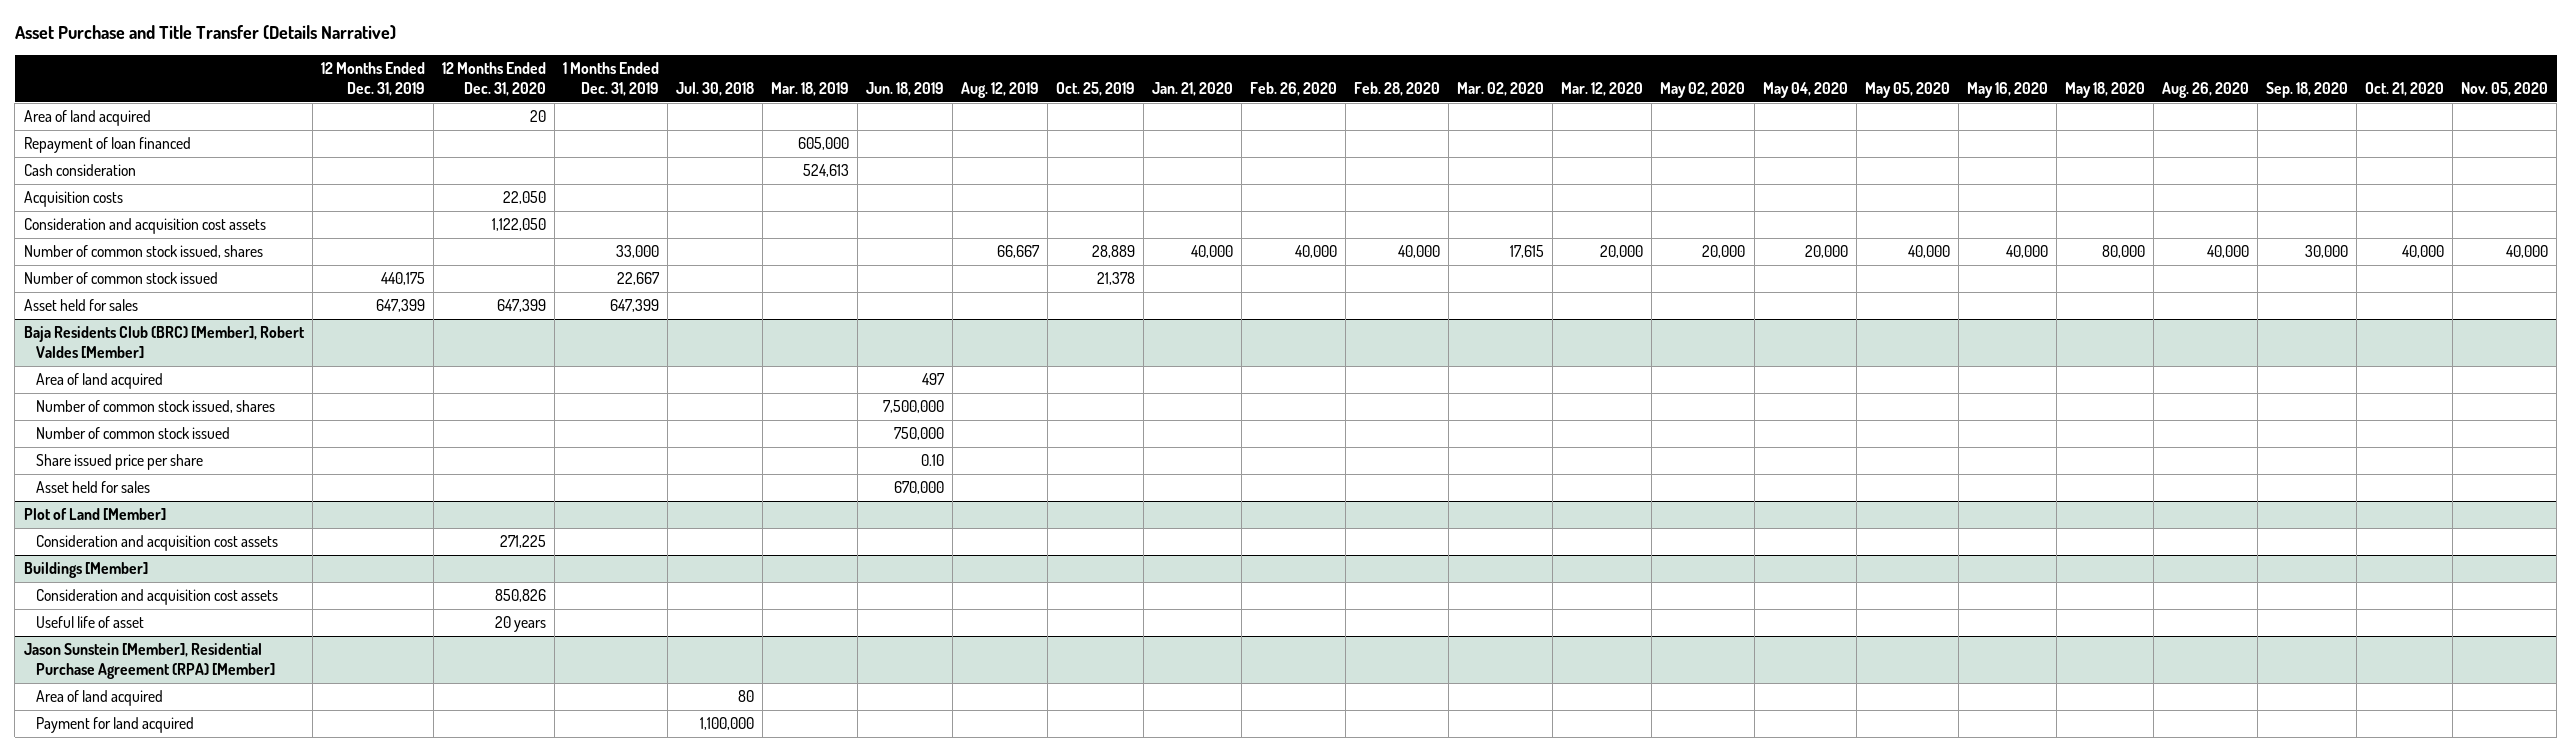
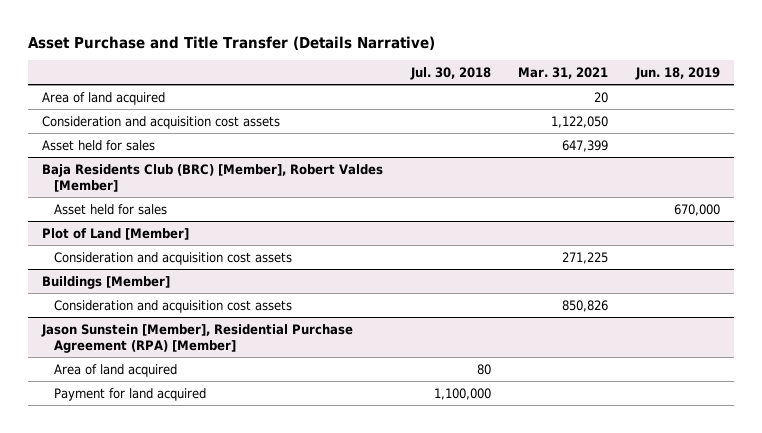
[320,62,425,97] 12 Months Ended Dec. 31, 2019 -> none
[441,62,546,97] 12 Months Ended Dec. 31, 2020 -> none
[562,62,659,97] 1 Months Ended Dec. 31, 2019 -> none
[770,82,849,97] Mar. 18, 2019 -> none
[961,82,1040,99] Aug. 12, 2019 -> none
[1056,82,1136,97] Oct. 25, 2019 -> none
[1152,82,1234,97] Jan. 21, 2020 -> none
[1250,82,1338,97] Feb. 26, 2020 -> none
[1354,82,1441,97] Feb. 28, 2020 -> none
[1457,82,1545,97] Mar. 02, 2020 -> none
[1561,82,1644,97] Mar. 12, 2020 -> none
[1660,82,1746,99] May 02, 2020 -> none
[1762,82,1848,99] May 04, 2020 -> none
[1864,82,1950,99] May 05, 2020 -> none
[1966,82,2048,99] May 16, 2020 -> none
[2064,82,2145,99] May 18, 2020 -> none
[2161,82,2249,99] Aug. 26, 2020 -> none
[2265,82,2348,99] Sep. 18, 2020 -> none
[2364,82,2444,97] Oct. 21, 2020 -> none
[2461,82,2549,97] Nov. 05, 2020 -> none
none -> [518,66,609,79] Mar. 31, 2021
[23,137,191,154] Repayment of loan financed -> none
[23,164,136,177] Cash consideration -> none
[23,191,123,208] Acquisition costs -> none
[23,245,263,259] Number of common stock issued, shares -> none
[23,272,218,285] Number of common stock issued -> none
[36,373,164,390] Area of land acquired -> none
[36,400,276,414] Number of common stock issued, shares -> none
[36,427,231,440] Number of common stock issued -> none
[36,454,204,471] Share issued price per share -> none
[36,616,145,629] Useful life of asset -> none

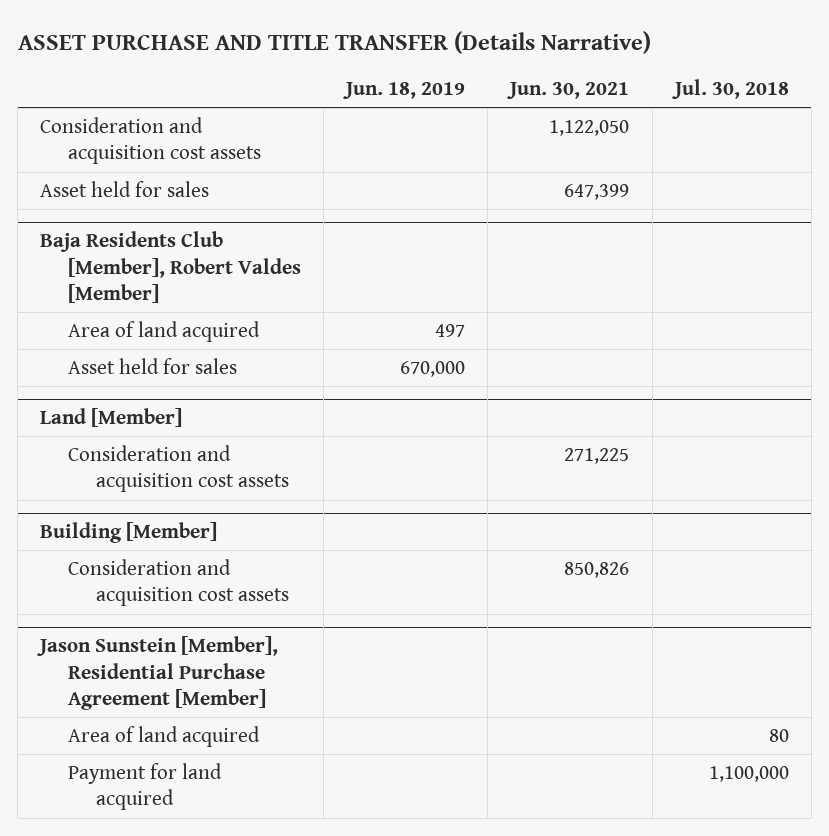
[28,35,436,50] Asset Purchase and Title Transfer (Details Narrative) -> [17,30,651,54] ASSET PURCHASE AND TITLE TRANSFER (Details Narrative)
[518,66,609,79] Mar. 31, 2021 -> none
none -> [507,82,630,100] Jun. 30, 2021
[42,91,166,105] Area of land acquired -> none
[42,163,384,192] Baja Residents Club (BRC) [Member], Robert Valdes [Member] -> [40,231,302,303] Baja Residents Club [Member], Robert Valdes [Member]
none -> [68,320,261,342] Area of land acquired
[42,227,190,240] Plot of Land [Member] -> [40,408,183,428] Land [Member]
[42,275,171,289] Buildings [Member] -> [40,522,218,544] Building [Member]
[41,323,354,353] Jason Sunstein [Member], Residential Purchase Agreement (RPA) [Member] -> [37,636,279,710] Jason Sunstein [Member], Residential Purchase Agreement [Member]

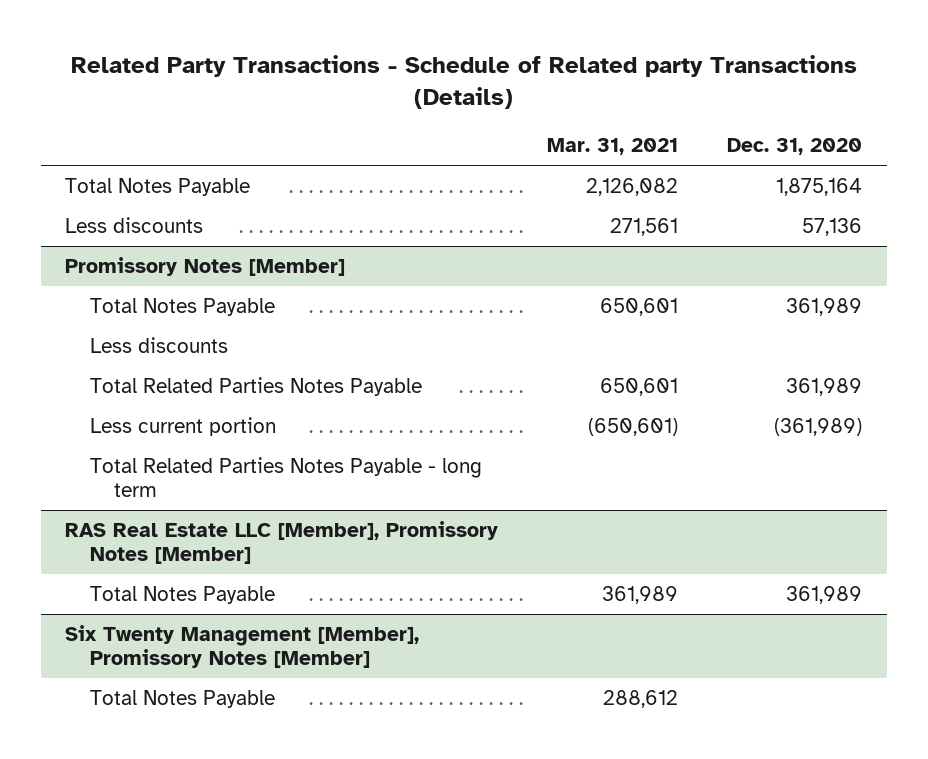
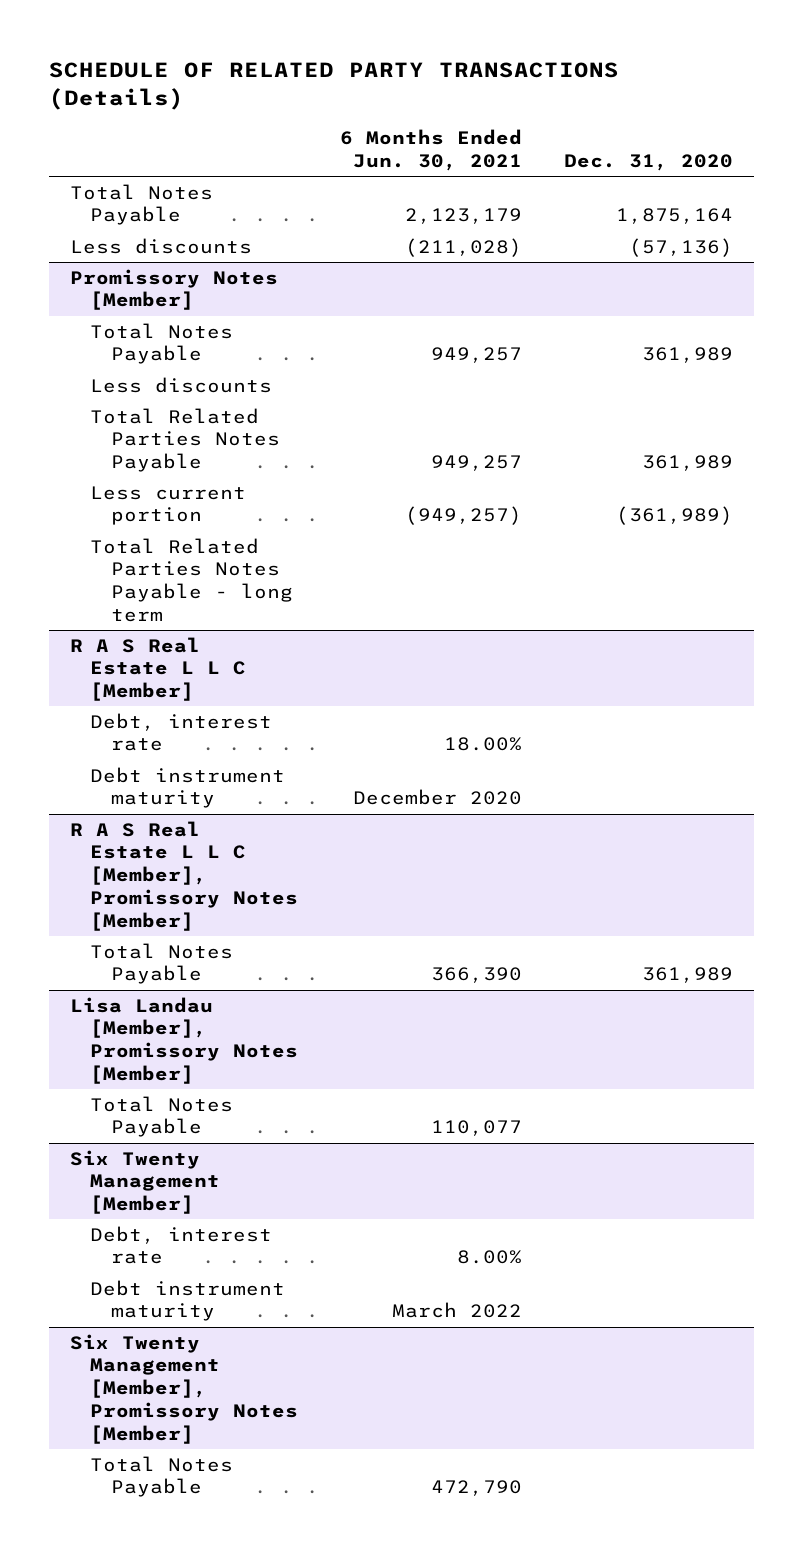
[70,54,857,109] Related Party Transactions - Schedule of Related party Transactions (Details) -> [48,61,619,110] SCHEDULE OF RELATED PARTY TRANSACTIONS (Details)
[547,138,679,156] Mar. 31, 2021 -> none
none -> [340,129,523,172] 6 Months Ended Jun. 30, 2021
[802,217,863,236] 57,136 -> [628,237,733,257] (57,136)
none -> [69,636,247,702] R A S Real Estate L L C [Member]
none -> [90,712,273,752] Debt, interest rate
none -> [90,766,286,809] Debt instrument maturity
[65,520,499,565] RAS Real Estate LLC [Member], Promissory Notes [Member] -> [69,820,299,931] R A S Real Estate L L C [Member], Promissory Notes [Member]
none -> [69,996,299,1084] Lisa Landau [Member], Promissory Notes [Member]
none -> [90,1095,234,1138] Total Notes Payable
none -> [69,1149,221,1215] Six Twenty Management [Member]
none -> [90,1225,273,1265] Debt, interest rate
none -> [90,1279,286,1322] Debt instrument maturity

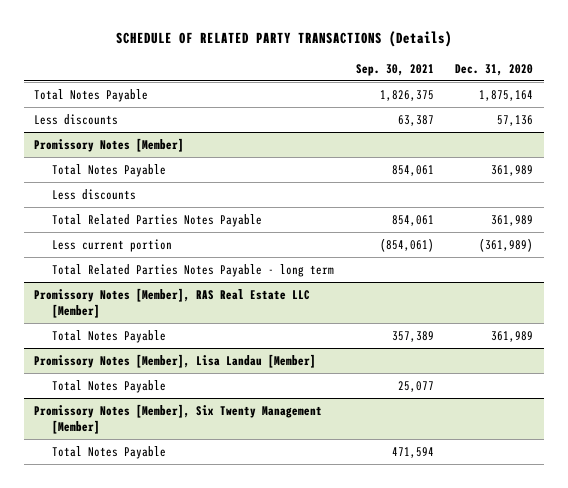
[340,129,523,172] 6 Months Ended Jun. 30, 2021 -> none
none -> [355,63,434,76] Sep. 30, 2021
[628,237,733,257] (57,136) -> [497,114,534,126] 57,136
[69,636,247,702] R A S Real Estate L L C [Member] -> none
[90,712,273,752] Debt, interest rate -> none
[90,766,286,809] Debt instrument maturity -> none
[69,820,299,931] R A S Real Estate L L C [Member], Promissory Notes [Member] -> [34,287,311,318] Promissory Notes [Member], RAS Real Estate LLC [Member]
[69,996,299,1084] Lisa Landau [Member], Promissory Notes [Member] -> [34,353,317,368] Promissory Notes [Member], Lisa Landau [Member]
[69,1149,221,1215] Six Twenty Management [Member] -> none
[90,1225,273,1265] Debt, interest rate -> none
[90,1279,286,1322] Debt instrument maturity -> none
[69,1333,299,1444] Six Twenty Management [Member], Promissory Notes [Member] -> [34,403,323,434] Promissory Notes [Member], Six Twenty Management [Member]

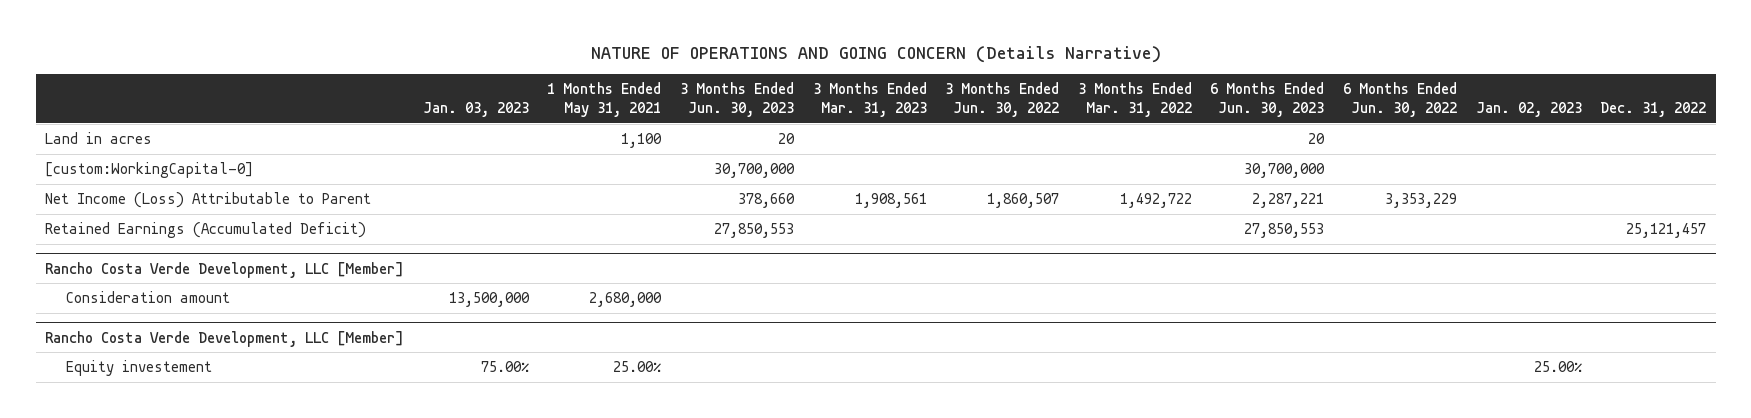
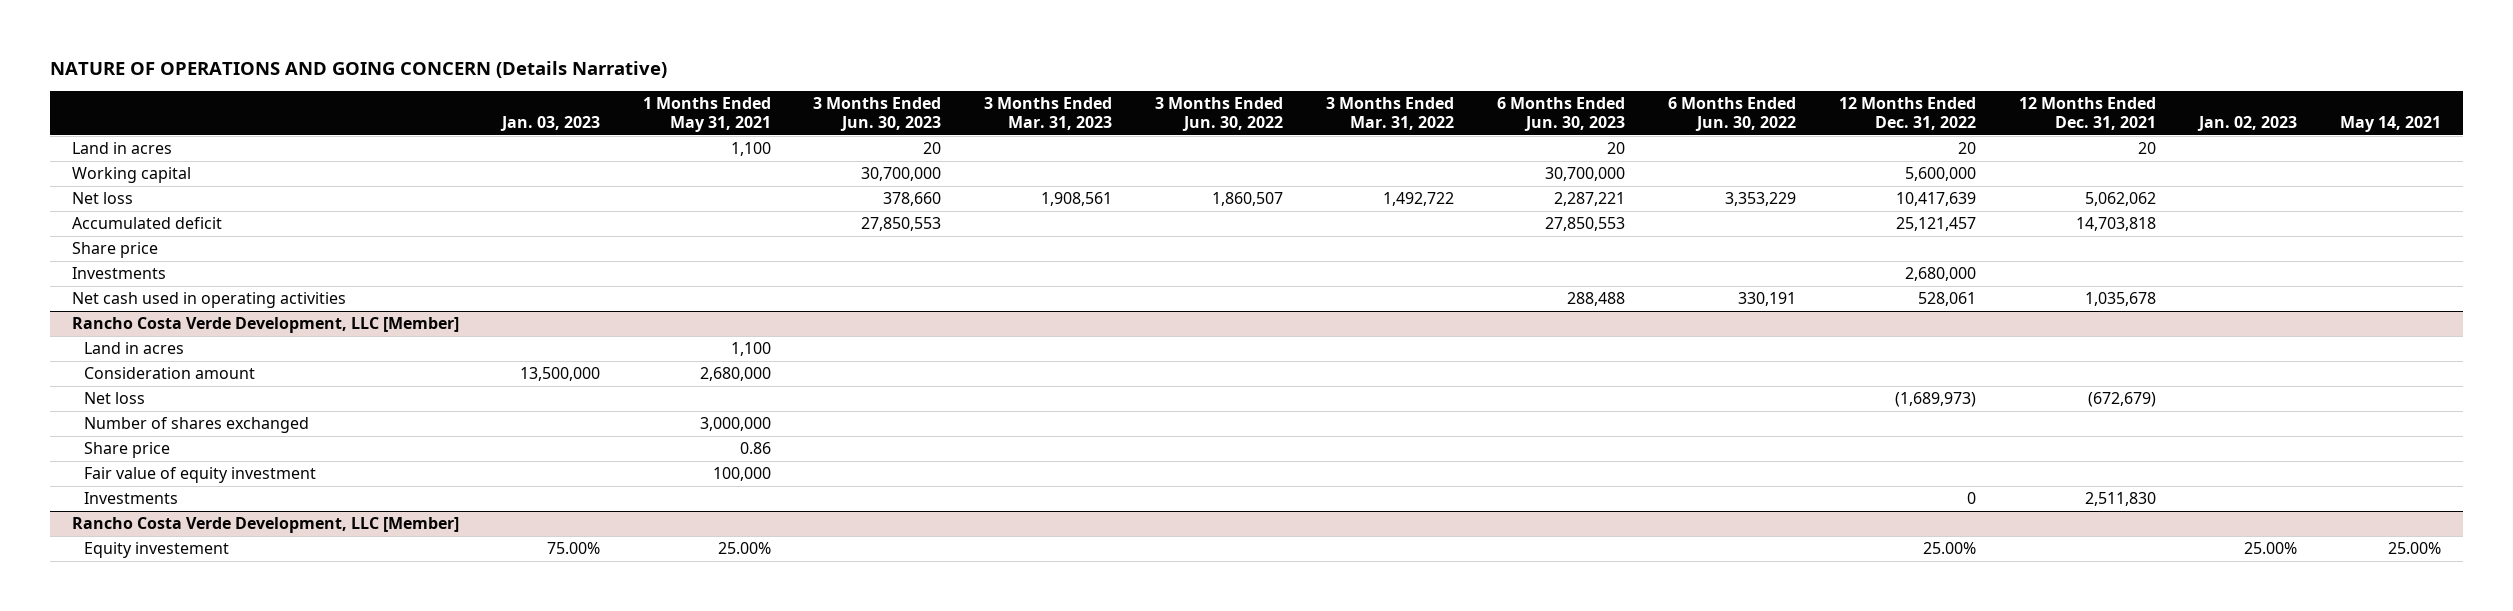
[1600,101,1707,117] Dec. 31, 2022 -> none
none -> [1839,97,1977,131] 12 Months Ended Dec. 31, 2022
none -> [2019,97,2157,131] 12 Months Ended Dec. 31, 2021
none -> [2340,116,2442,133] May 14, 2021
[44,162,253,179] [custom:WorkingCapital-0] -> [71,167,191,184] Working capital
[44,192,371,209] Net Income (Loss) Attributable to Parent -> [71,192,133,205] Net loss
[44,222,366,239] Retained Earnings (Accumulated Deficit) -> [71,217,222,230] Accumulated deficit
none -> [71,242,158,259] Share price
none -> [71,267,166,280] Investments
none -> [71,292,346,309] Net cash used in operating activities
none -> [83,342,184,355] Land in acres
none -> [83,392,145,405] Net loss
none -> [83,417,309,434] Number of shares exchanged
none -> [83,442,170,459] Share price
none -> [83,467,316,484] Fair value of equity investment
none -> [83,492,178,505] Investments

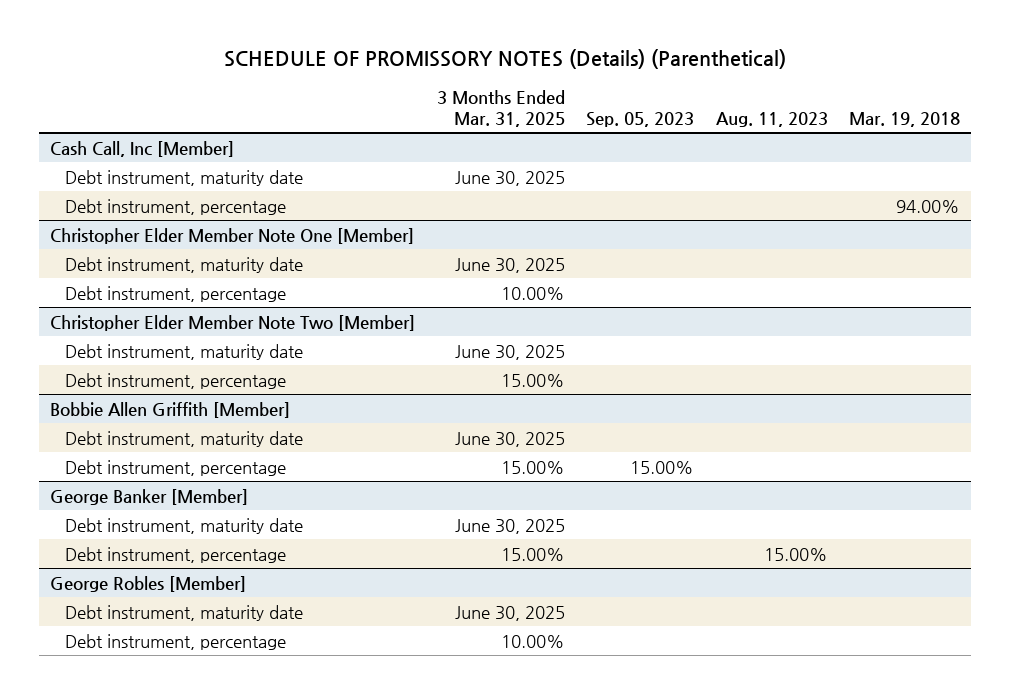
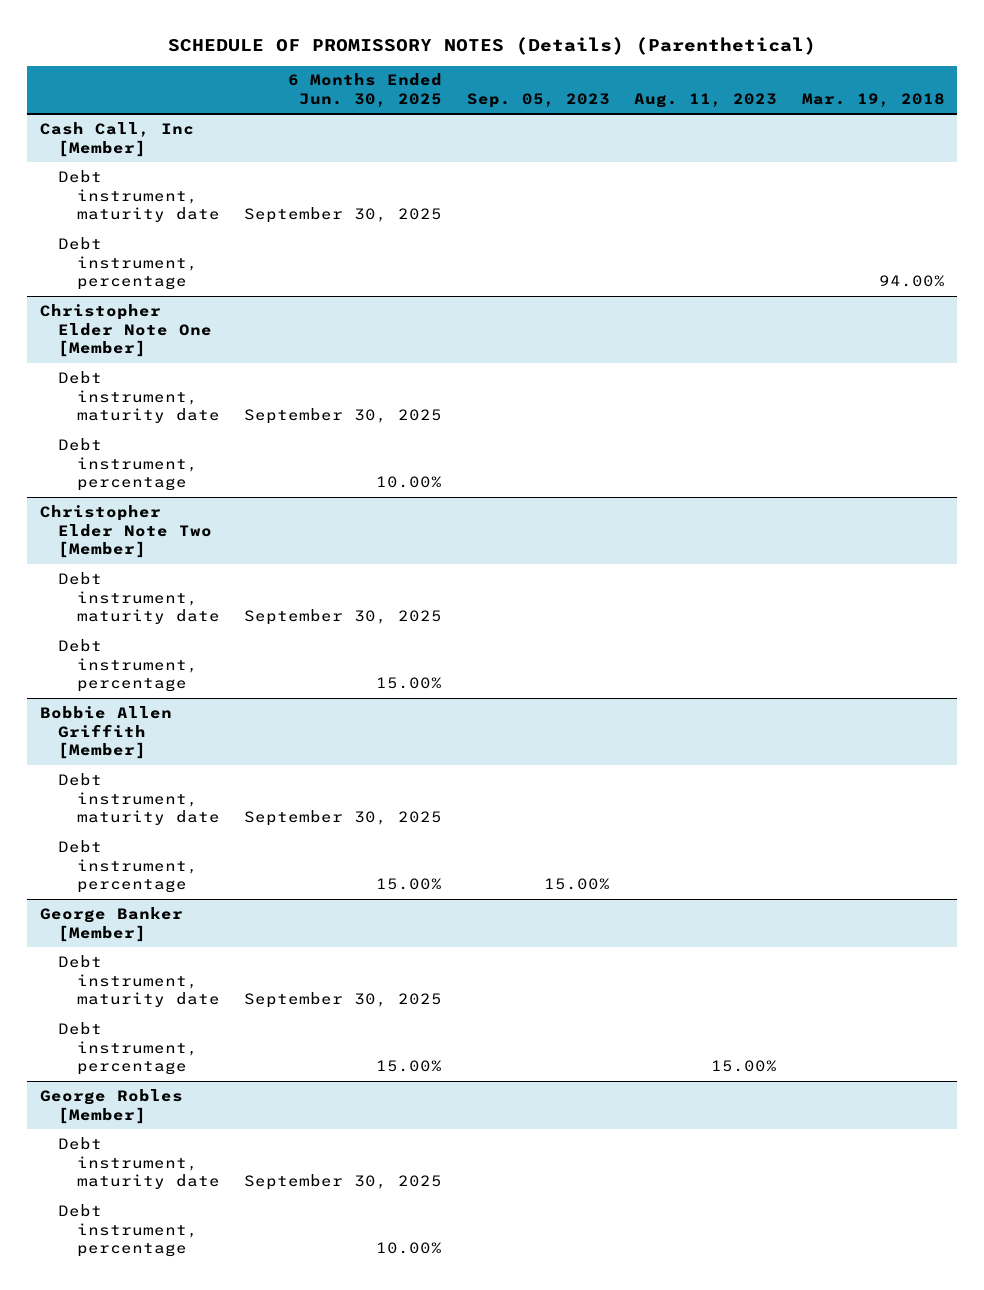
[436,89,565,127] 3 Months Ended Mar. 31, 2025 -> none
none -> [288,73,443,108] 6 Months Ended Jun. 30, 2025
[50,227,415,244] Christopher Elder Member Note One [Member] -> [39,303,213,358] Christopher Elder Note One [Member]
[50,314,416,331] Christopher Elder Member Note Two [Member] -> [39,504,213,559] Christopher Elder Note Two [Member]

